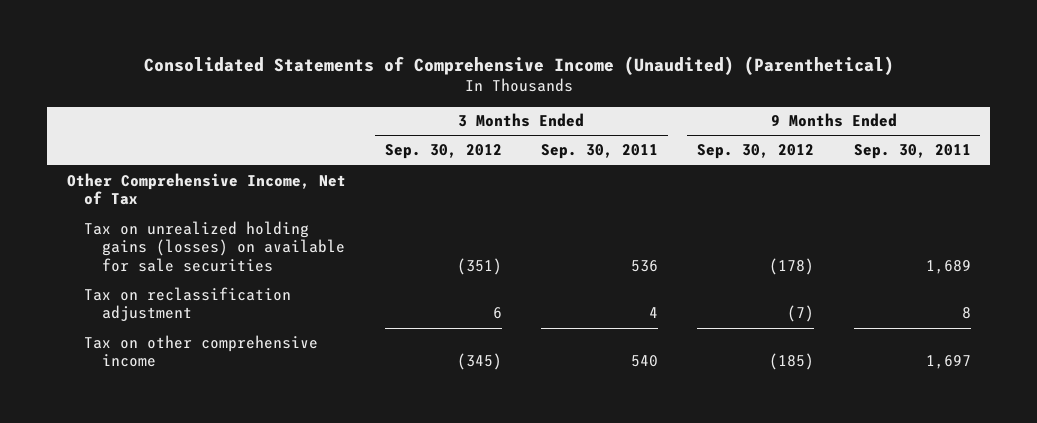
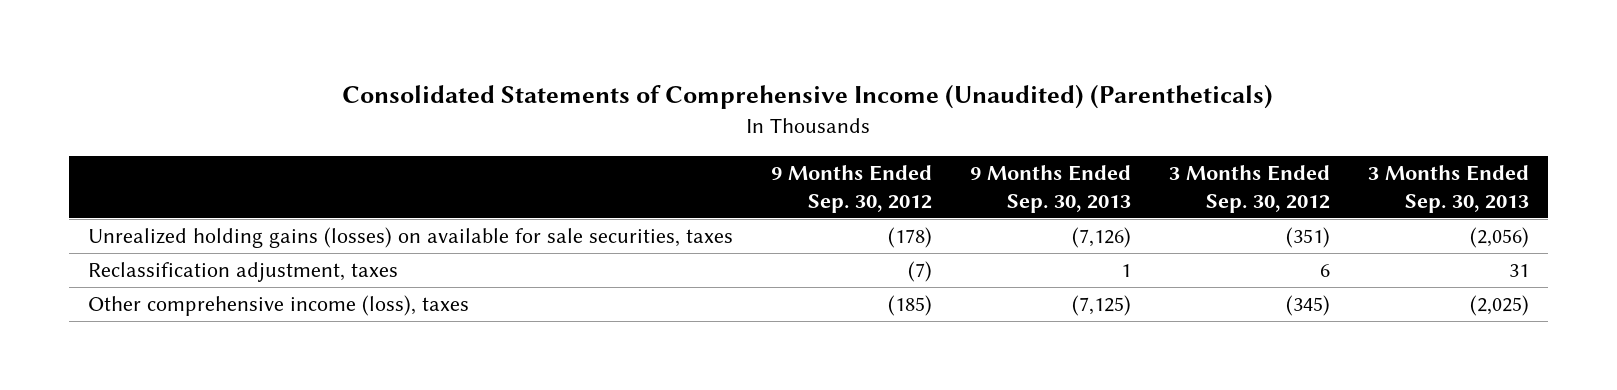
[143,55,894,75] Consolidated Statements of Comprehensive Income (Unaudited) (Parenthetical) -> [342,84,1274,110] Consolidated Statements of Comprehensive Income (Unaudited) (Parentheticals)
[541,144,659,160] Sep. 30, 2011 -> none
[853,144,971,160] Sep. 30, 2011 -> none
none -> [969,164,1131,214] 9 Months Ended Sep. 30, 2013
none -> [1367,164,1529,214] 3 Months Ended Sep. 30, 2013
[66,172,346,206] Other Comprehensive Income, Net of Tax -> none
[84,220,345,273] Tax on unrealized holding gains (losses) on available for sale securities -> [87,227,733,249] Unrealized holding gains (losses) on available for sale securities, taxes
[84,286,292,322] Tax on reclassification adjustment -> [87,262,398,283] Reclassification adjustment, taxes
[84,334,319,368] Tax on other comprehensive income -> [87,295,469,317] Other comprehensive income (loss), taxes

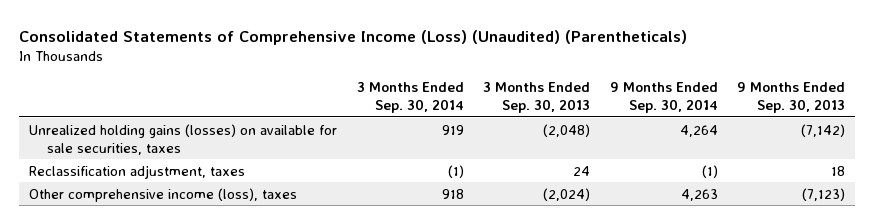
[342,84,1274,110] Consolidated Statements of Comprehensive Income (Unaudited) (Parentheticals) -> [19,29,688,45] Consolidated Statements of Comprehensive Income (Loss) (Unaudited) (Parentheticals)
[770,164,932,214] 9 Months Ended Sep. 30, 2012 -> none
[1168,164,1330,214] 3 Months Ended Sep. 30, 2012 -> none
none -> [356,81,464,113] 3 Months Ended Sep. 30, 2014
none -> [609,81,718,113] 9 Months Ended Sep. 30, 2014
[1071,227,1131,249] (7,126) -> [801,123,846,137] (7,142)
[1469,227,1529,249] (2,056) -> [543,123,591,137] (2,048)
[1120,264,1131,278] 1 -> [831,165,846,176] 18
[1508,264,1529,278] 31 -> [573,165,591,176] 24
[1071,295,1131,317] (7,125) -> [802,187,846,201] (7,123)
[1469,295,1529,317] (2,025) -> [543,187,591,201] (2,024)

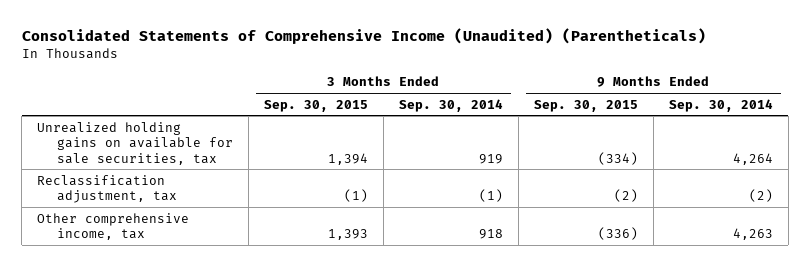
[19,29,688,45] Consolidated Statements of Comprehensive Income (Loss) (Unaudited) (Parentheticals) -> [21,28,706,45] Consolidated Statements of Comprehensive Income (Unaudited) (Parentheticals)
[483,81,591,113] 3 Months Ended Sep. 30, 2013 -> none
[737,81,846,113] 9 Months Ended Sep. 30, 2013 -> none
none -> [263,99,368,112] Sep. 30, 2015
none -> [533,99,638,112] Sep. 30, 2015
[29,123,338,155] Unrealized holding gains (losses) on available for sale securities, taxes -> [37,121,234,165] Unrealized holding gains on available for sale securities, tax
[29,164,246,179] Reclassification adjustment, taxes -> [37,174,178,204] Reclassification adjustment, tax
[701,164,718,178] (1) -> [748,189,773,203] (2)
[29,187,298,202] Other comprehensive income (loss), taxes -> [37,212,190,241] Other comprehensive income, tax

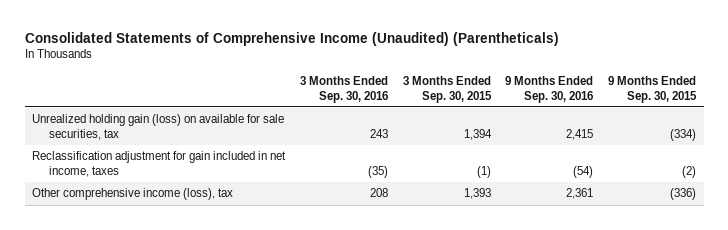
[398,98,503,112] Sep. 30, 2014 -> none
[668,98,773,112] Sep. 30, 2014 -> none
none -> [299,76,388,103] 3 Months Ended Sep. 30, 2016
none -> [505,76,594,103] 9 Months Ended Sep. 30, 2016
[37,121,234,165] Unrealized holding gains on available for sale securities, tax -> [31,114,284,140] Unrealized holding gain (loss) on available for sale securities, tax
[37,174,178,204] Reclassification adjustment, tax -> [31,151,286,177] Reclassification adjustment for gain included in net income, taxes
[37,212,190,241] Other comprehensive income, tax -> [31,188,233,201] Other comprehensive income (loss), tax

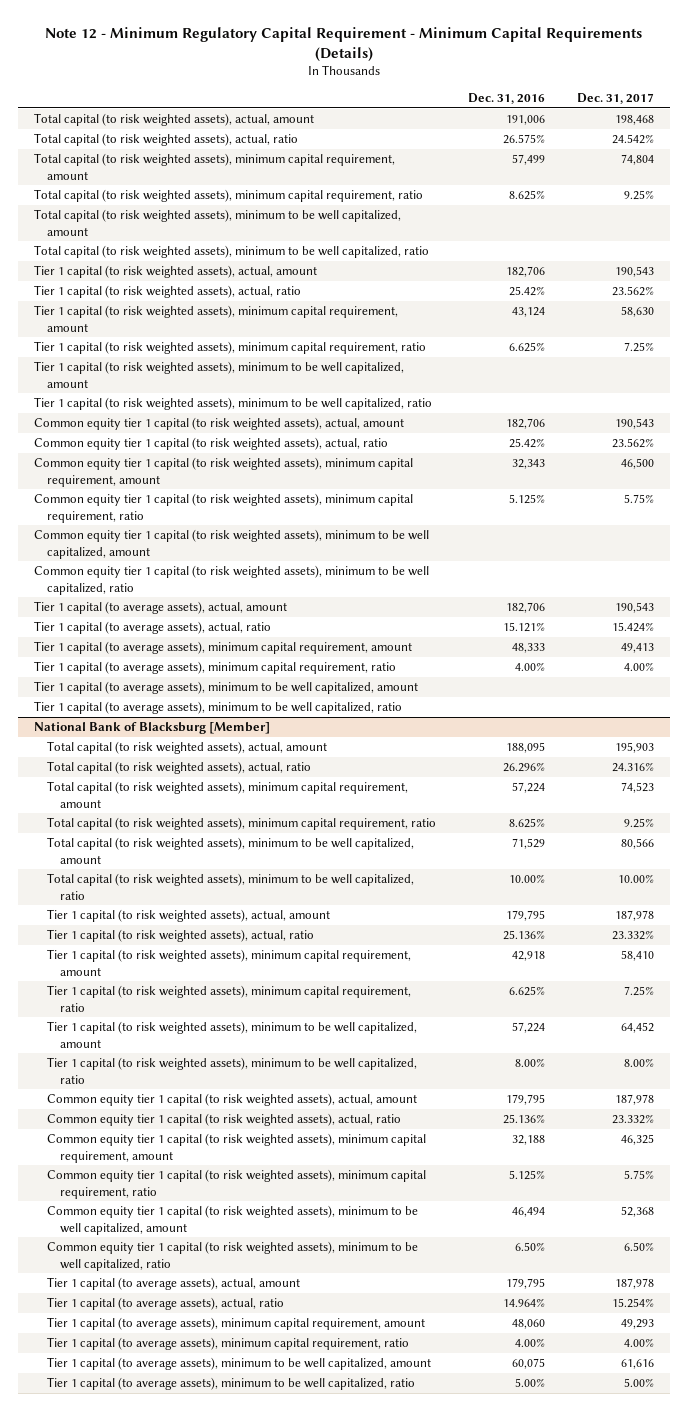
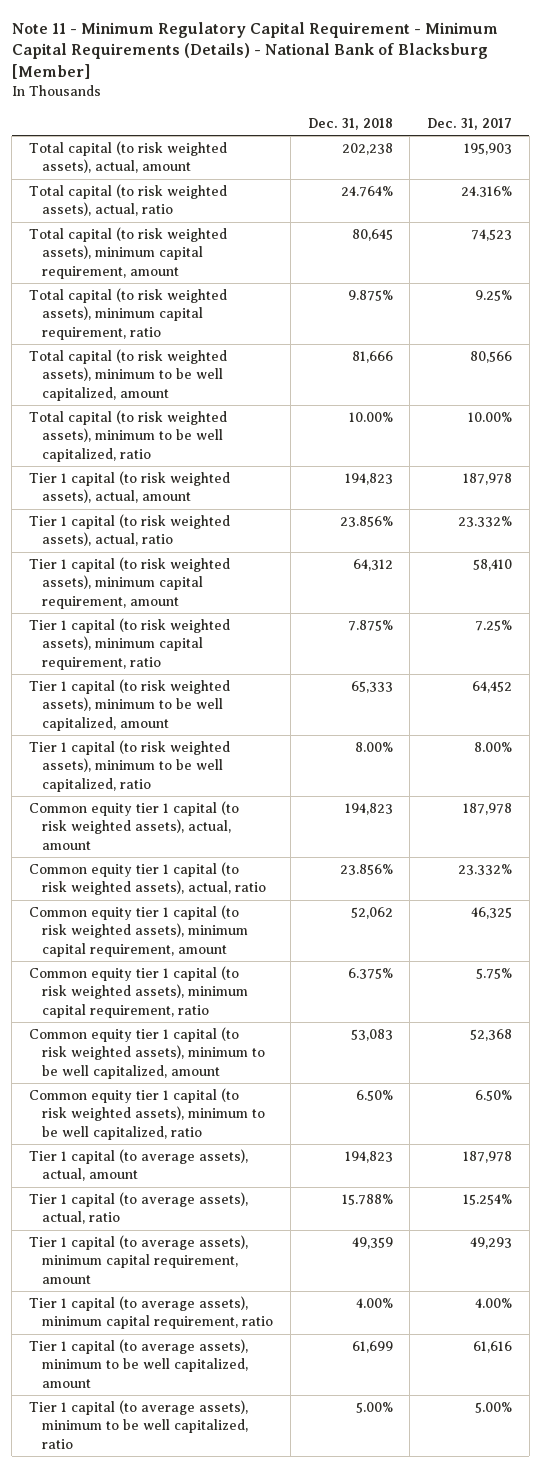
[44,26,642,62] Note 12 - Minimum Regulatory Capital Requirement - Minimum Capital Requirements (Details) -> [11,21,498,80] Note 11 - Minimum Regulatory Capital Requirement - Minimum Capital Requirements (Details) - National Bank of Blacksburg [Member]
[467,93,545,105] Dec. 31, 2016 -> none
none -> [307,117,393,130] Dec. 31, 2018
[33,113,314,127] Total capital (to risk weighted assets), actual, amount -> none
[33,133,298,147] Total capital (to risk weighted assets), actual, ratio -> none
[33,153,395,180] Total capital (to risk weighted assets), minimum capital requirement, amount -> none
[33,189,423,203] Total capital (to risk weighted assets), minimum capital requirement, ratio -> none
[33,209,401,236] Total capital (to risk weighted assets), minimum to be well capitalized, amount -> none
[33,245,429,259] Total capital (to risk weighted assets), minimum to be well capitalized, ratio -> none
[33,265,317,279] Tier 1 capital (to risk weighted assets), actual, amount -> none
[33,285,301,299] Tier 1 capital (to risk weighted assets), actual, ratio -> none
[33,305,398,332] Tier 1 capital (to risk weighted assets), minimum capital requirement, amount -> none
[33,341,426,355] Tier 1 capital (to risk weighted assets), minimum capital requirement, ratio -> none
[33,361,404,388] Tier 1 capital (to risk weighted assets), minimum to be well capitalized, amount -> none
[33,397,432,411] Tier 1 capital (to risk weighted assets), minimum to be well capitalized, ratio -> none
[33,417,404,431] Common equity tier 1 capital (to risk weighted assets), actual, amount -> none
[33,437,388,451] Common equity tier 1 capital (to risk weighted assets), actual, ratio -> none
[33,457,413,487] Common equity tier 1 capital (to risk weighted assets), minimum capital requirement, amount -> none
[33,493,413,523] Common equity tier 1 capital (to risk weighted assets), minimum capital requirement, ratio -> none
[33,529,429,559] Common equity tier 1 capital (to risk weighted assets), minimum to be well capitalized, amount -> none
[33,565,429,595] Common equity tier 1 capital (to risk weighted assets), minimum to be well capitalized, ratio -> none
[33,601,287,615] Tier 1 capital (to average assets), actual, amount -> none
[33,621,271,635] Tier 1 capital (to average assets), actual, ratio -> none
[33,641,412,655] Tier 1 capital (to average assets), minimum capital requirement, amount -> none
[33,661,396,675] Tier 1 capital (to average assets), minimum capital requirement, ratio -> none
[33,681,418,695] Tier 1 capital (to average assets), minimum to be well capitalized, amount -> none
[33,701,402,715] Tier 1 capital (to average assets), minimum to be well capitalized, ratio -> none
[33,722,270,735] National Bank of Blacksburg [Member] -> none

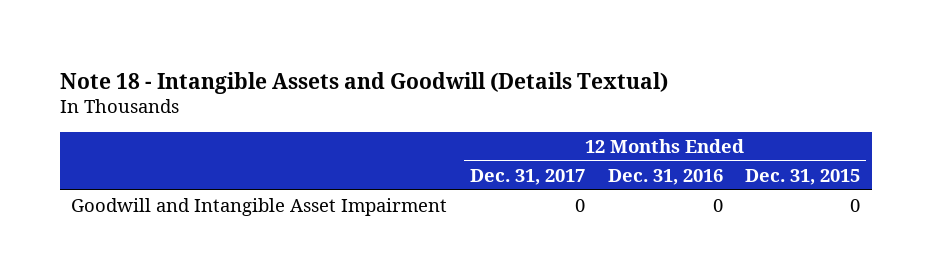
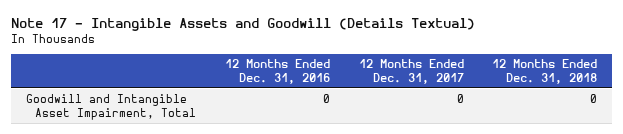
[59,71,668,94] Note 18 - Intangible Assets and Goodwill (Details Textual) -> [11,18,476,32] Note 17 - Intangible Assets and Goodwill (Details Textual)
[745,168,861,185] Dec. 31, 2015 -> none
none -> [492,58,598,85] 12 Months Ended Dec. 31, 2018
[71,198,448,217] Goodwill and Intangible Asset Impairment -> [25,94,196,121] Goodwill and Intangible Asset Impairment, Total

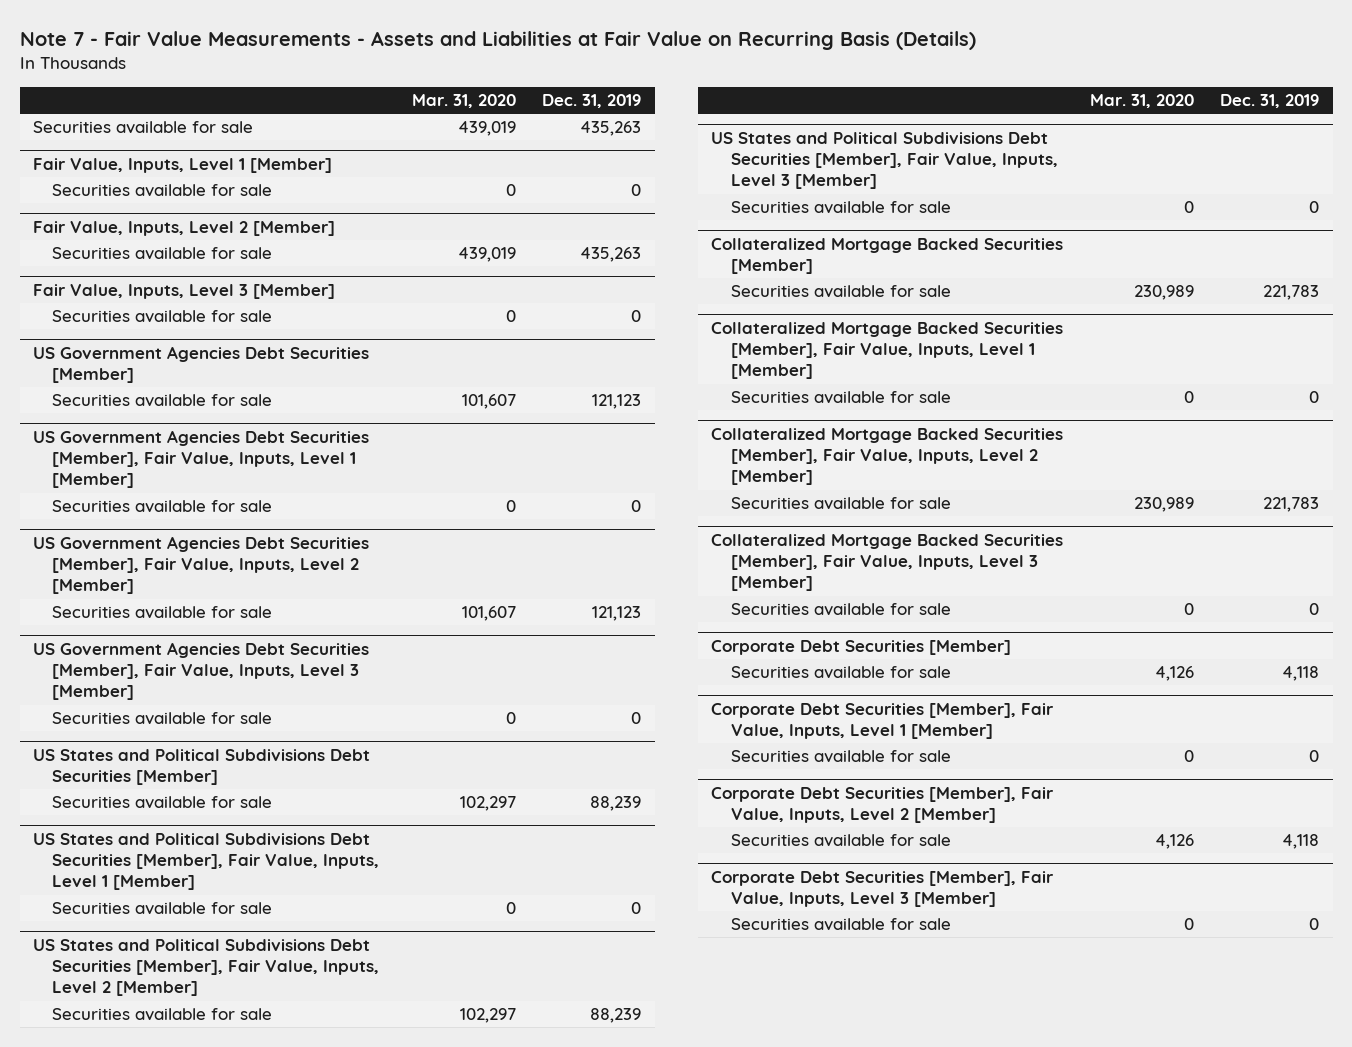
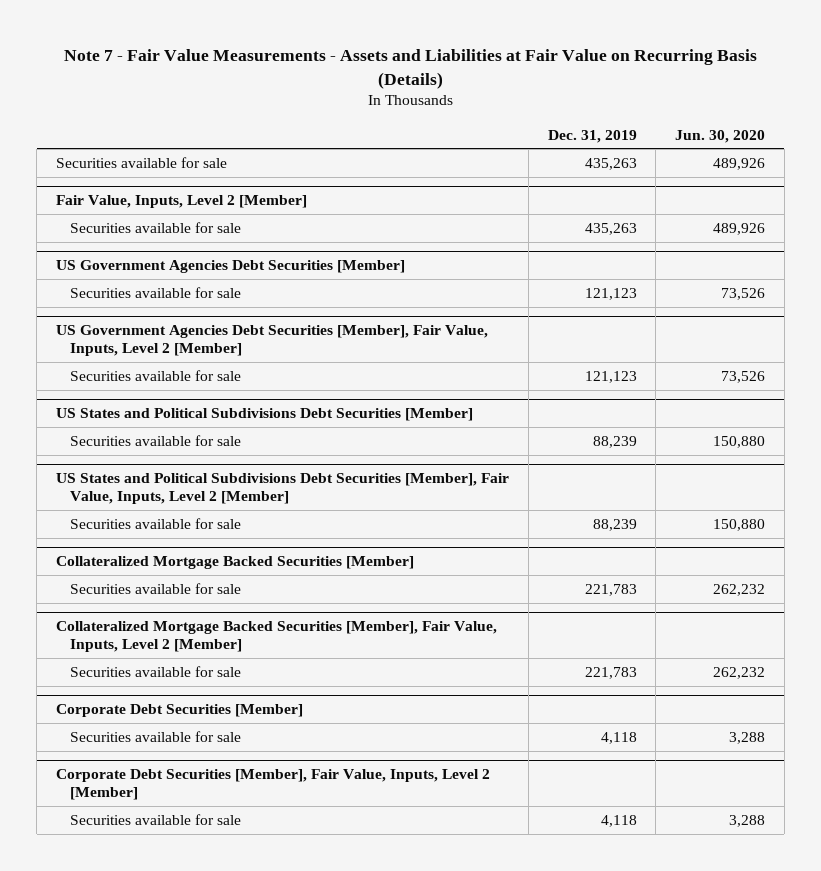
[411,94,516,109] Mar. 31, 2020 -> none
none -> [675,129,766,143] Jun. 30, 2020
[32,157,332,173] Fair Value, Inputs, Level 1 [Member] -> none
[52,184,273,198] Securities available for sale -> none
[32,283,335,299] Fair Value, Inputs, Level 3 [Member] -> none
[52,310,273,324] Securities available for sale -> none
[32,429,369,489] US Government Agencies Debt Securities [Member], Fair Value, Inputs, Level 1 [Member] -> none
[52,500,273,514] Securities available for sale -> none
[32,641,369,701] US Government Agencies Debt Securities [Member], Fair Value, Inputs, Level 3 [Member] -> none
[52,712,273,726] Securities available for sale -> none
[32,832,380,891] US States and Political Subdivisions Debt Securities [Member], Fair Value, Inputs, Level 1 [Member] -> none
[52,902,273,916] Securities available for sale -> none
[710,131,1058,190] US States and Political Subdivisions Debt Securities [Member], Fair Value, Inputs, Level 3 [Member] -> none
[730,201,951,215] Securities available for sale -> none
[710,321,1063,380] Collateralized Mortgage Backed Securities [Member], Fair Value, Inputs, Level 1 [Member] -> none
[730,391,951,405] Securities available for sale -> none
[710,533,1063,592] Collateralized Mortgage Backed Securities [Member], Fair Value, Inputs, Level 3 [Member] -> none
[730,603,951,617] Securities available for sale -> none
[710,702,1054,740] Corporate Debt Securities [Member], Fair Value, Inputs, Level 1 [Member] -> none
[730,750,951,764] Securities available for sale -> none
[710,870,1054,908] Corporate Debt Securities [Member], Fair Value, Inputs, Level 3 [Member] -> none
[730,918,951,932] Securities available for sale -> none

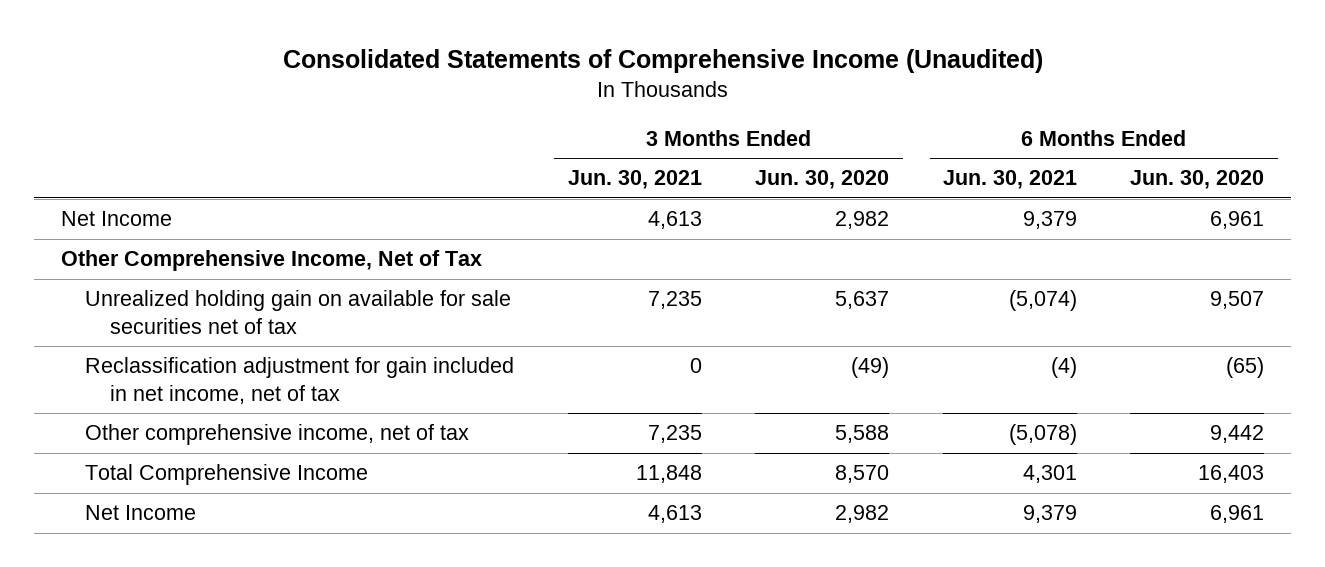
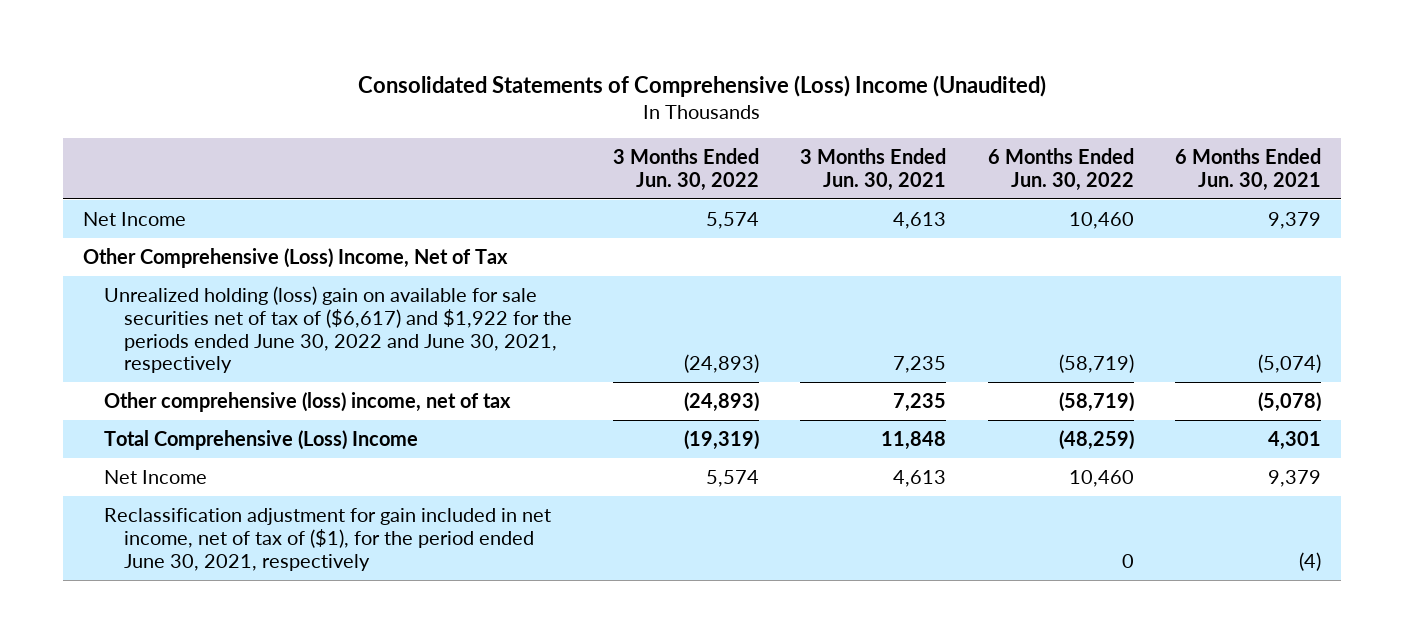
[282,48,1043,73] Consolidated Statements of Comprehensive Income (Unaudited) -> [358,74,1047,97] Consolidated Statements of Comprehensive (Loss) Income (Unaudited)
[755,170,890,190] Jun. 30, 2020 -> none
[1130,170,1265,190] Jun. 30, 2020 -> none
none -> [613,148,760,191] 3 Months Ended Jun. 30, 2022
none -> [987,148,1134,191] 6 Months Ended Jun. 30, 2022
[85,357,515,404] Reclassification adjustment for gain included in net income, net of tax -> none
[60,250,482,272] Other Comprehensive Income, Net of Tax -> [83,247,509,268] Other Comprehensive (Loss) Income, Net of Tax
[85,290,512,334] Unrealized holding gain on available for sale securities net of tax -> [103,285,573,374] Unrealized holding (loss) gain on available for sale securities net of tax of ($6,617) and $1,922 for the periods ended June 30, 2022 and June 30, 2021, respectively
[85,424,470,446] Other comprehensive income, net of tax -> [103,391,511,412] Other comprehensive (loss) income, net of tax
[85,464,369,486] Total Comprehensive Income -> [103,429,418,450] Total Comprehensive (Loss) Income
none -> [103,507,551,571] Reclassification adjustment for gain included in net income, net of tax of ($1), for the period ended June 30, 2021, respectively

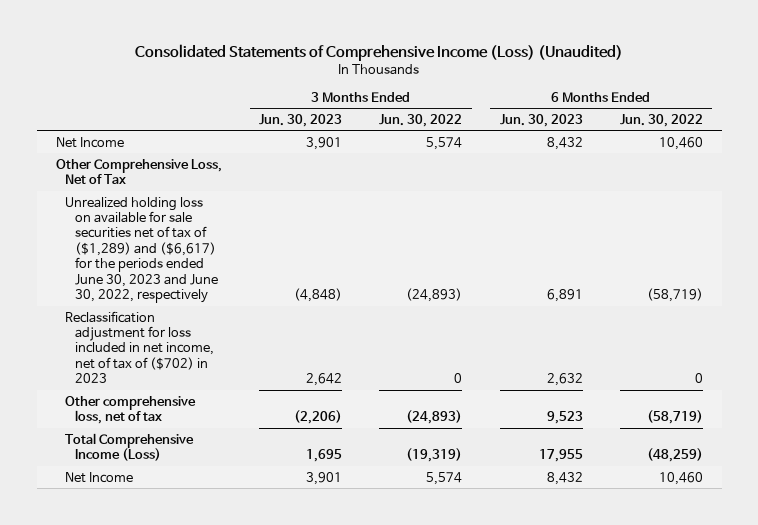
[358,74,1047,97] Consolidated Statements of Comprehensive (Loss) Income (Unaudited) -> [135,43,624,61] Consolidated Statements of Comprehensive Income (Loss) (Unaudited)
[800,148,947,191] 3 Months Ended Jun. 30, 2021 -> none
[1174,148,1321,191] 6 Months Ended Jun. 30, 2021 -> none
none -> [258,113,342,127] Jun. 30, 2023
none -> [499,113,583,127] Jun. 30, 2023
[83,247,509,268] Other Comprehensive (Loss) Income, Net of Tax -> [55,158,222,185] Other Comprehensive Loss, Net of Tax
[103,285,573,374] Unrealized holding (loss) gain on available for sale securities net of tax of ($6,617) and $1,922 for the periods ended June 30, 2022 and June 30, 2021, respectively -> [65,196,218,304] Unrealized holding loss on available for sale securities net of tax of ($1,289) and ($6,617) for the periods ended June 30, 2023 and June 30, 2022, respectively
none -> [65,310,214,384] Reclassification adjustment for loss included in net income, net of tax of ($702) in 2023
[103,391,511,412] Other comprehensive (loss) income, net of tax -> [65,395,197,425] Other comprehensive loss, net of tax
[103,429,418,450] Total Comprehensive (Loss) Income -> [65,432,195,462] Total Comprehensive Income (Loss)
[103,507,551,571] Reclassification adjustment for gain included in net income, net of tax of ($1), for the period ended June 30, 2021, respectively -> none

